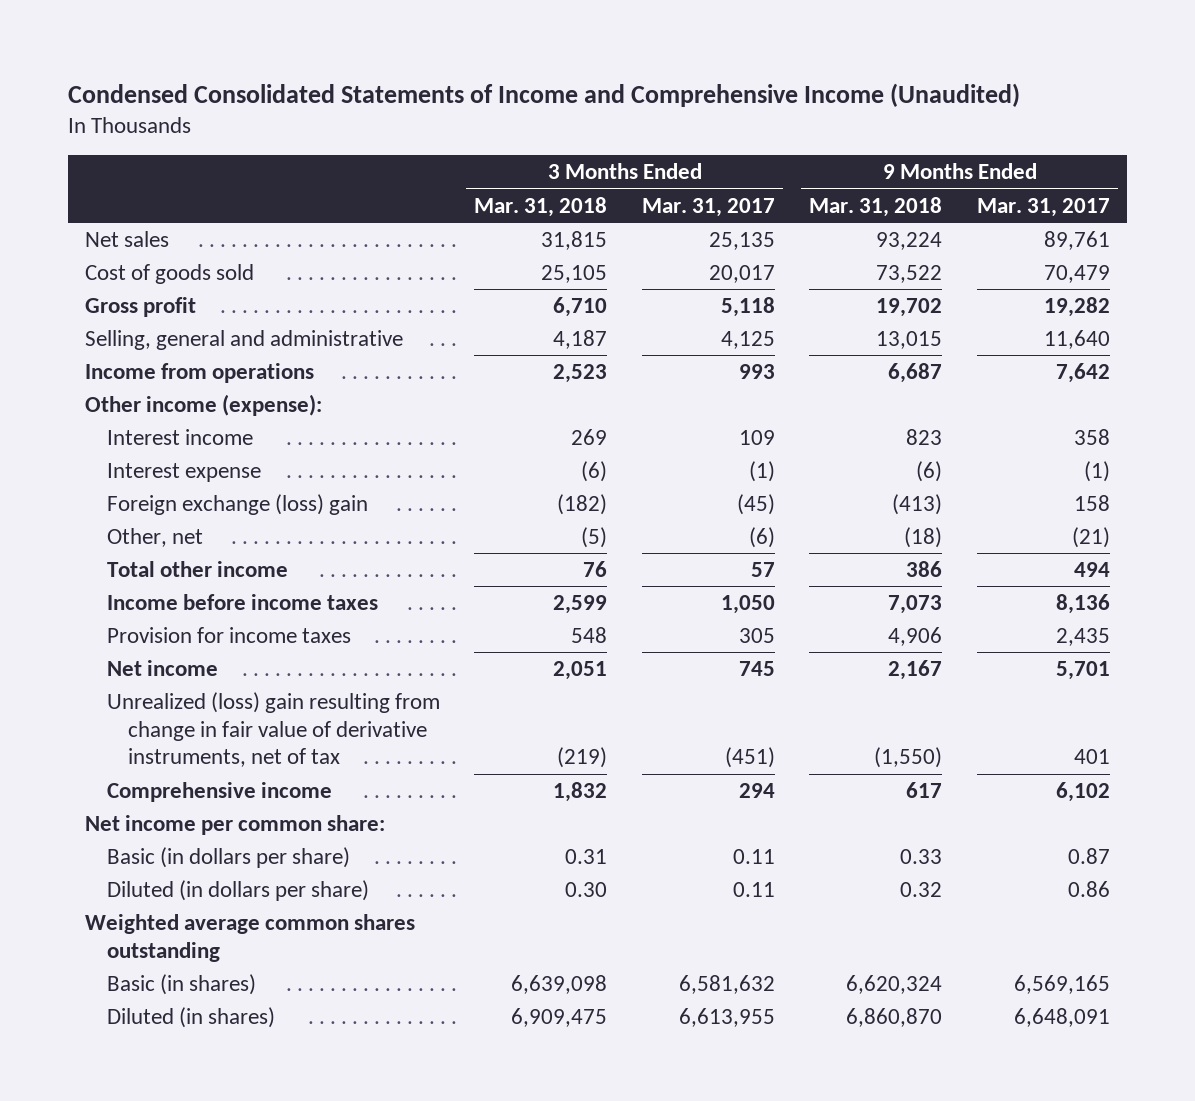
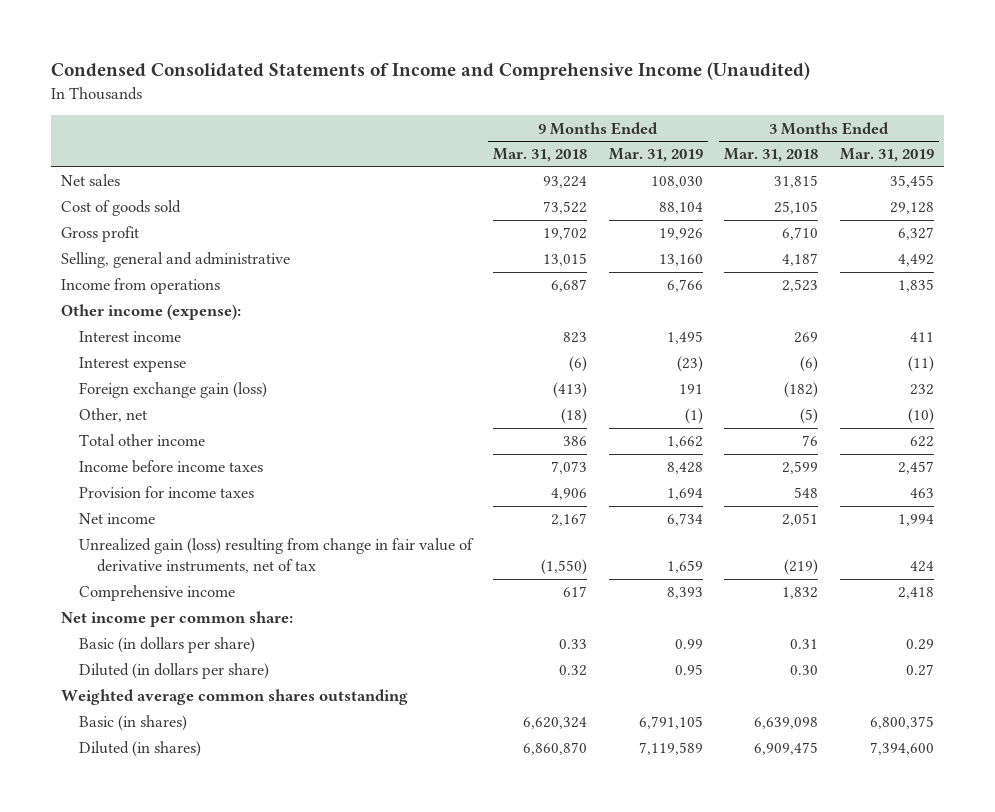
[641,197,775,217] Mar. 31, 2017 -> none
[976,197,1110,217] Mar. 31, 2017 -> none
none -> [608,148,703,163] Mar. 31, 2019
none -> [839,148,934,163] Mar. 31, 2019
[106,493,368,515] Foreign exchange (loss) gain -> [78,382,267,399] Foreign exchange gain (loss)
[106,691,440,768] Unrealized (loss) gain resulting from change in fair value of derivative instruments, net of tax -> [78,538,474,574] Unrealized gain (loss) resulting from change in fair value of derivative instruments, net of tax

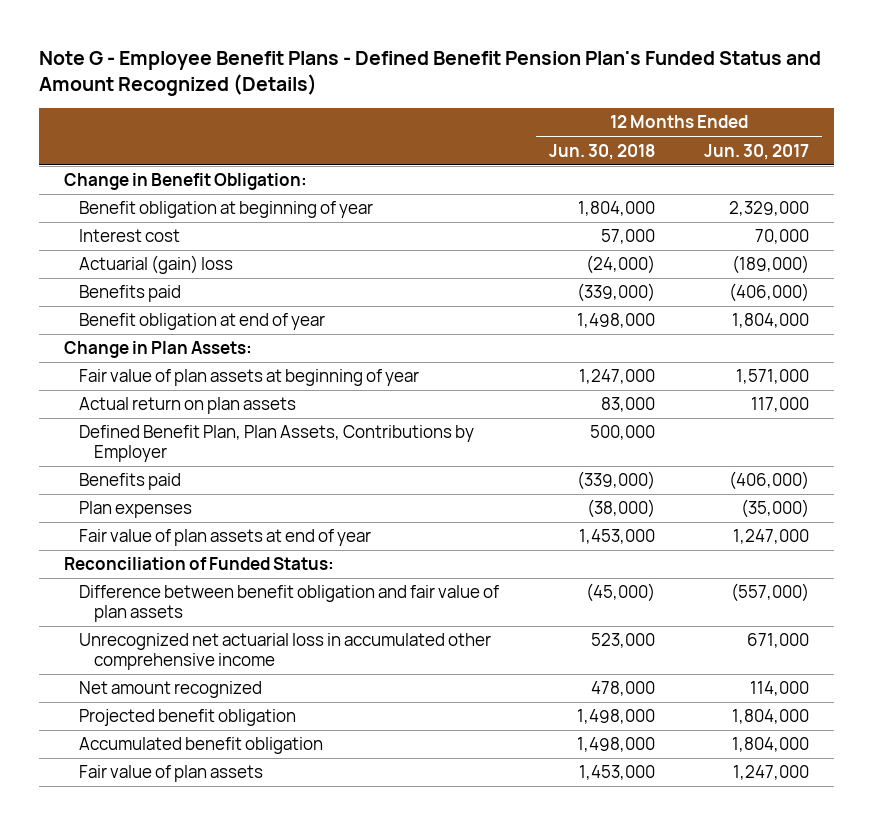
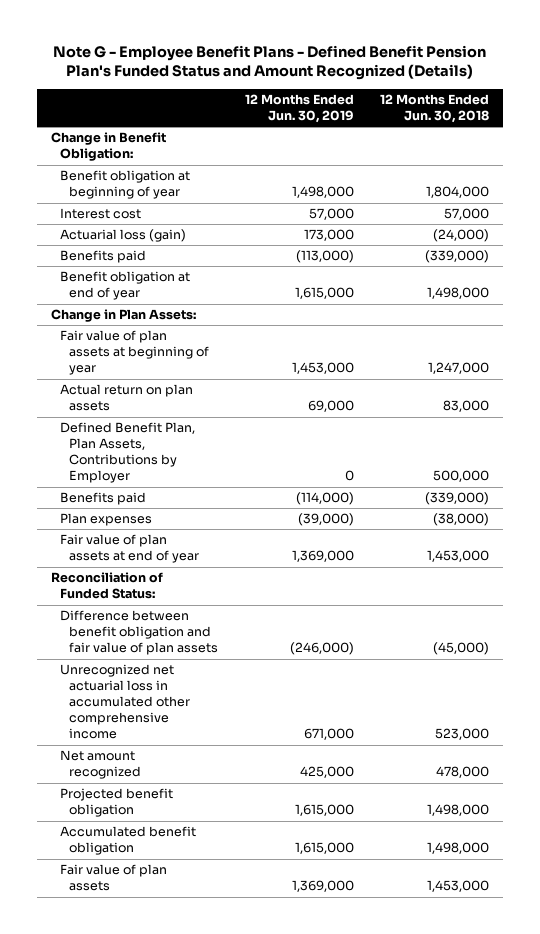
[704,143,810,160] Jun. 30, 2017 -> none
none -> [244,94,354,124] 12 Months Ended Jun. 30, 2019
[79,255,234,275] Actuarial (gain) loss -> [59,229,186,243] Actuarial loss (gain)

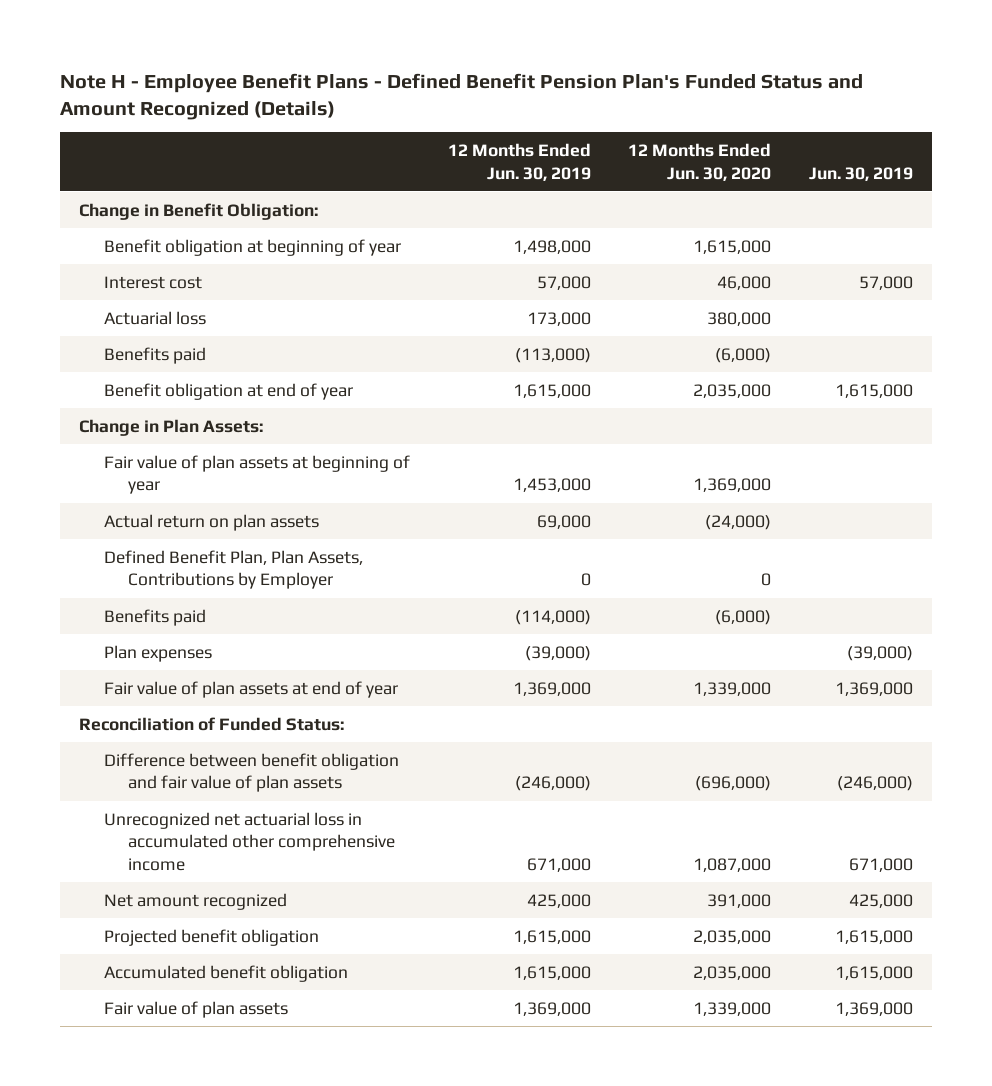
[53,44,487,81] Note G - Employee Benefit Plans - Defined Benefit Pension Plan's Funded Status and Amount Recognized (Details) -> [60,72,864,120] Note H - Employee Benefit Plans - Defined Benefit Pension Plan's Funded Status and Amount Recognized (Details)
[380,94,490,124] 12 Months Ended Jun. 30, 2018 -> none
none -> [628,143,772,181] 12 Months Ended Jun. 30, 2020
none -> [808,166,913,181] Jun. 30, 2019
[59,229,186,243] Actuarial loss (gain) -> [103,310,206,325] Actuarial loss

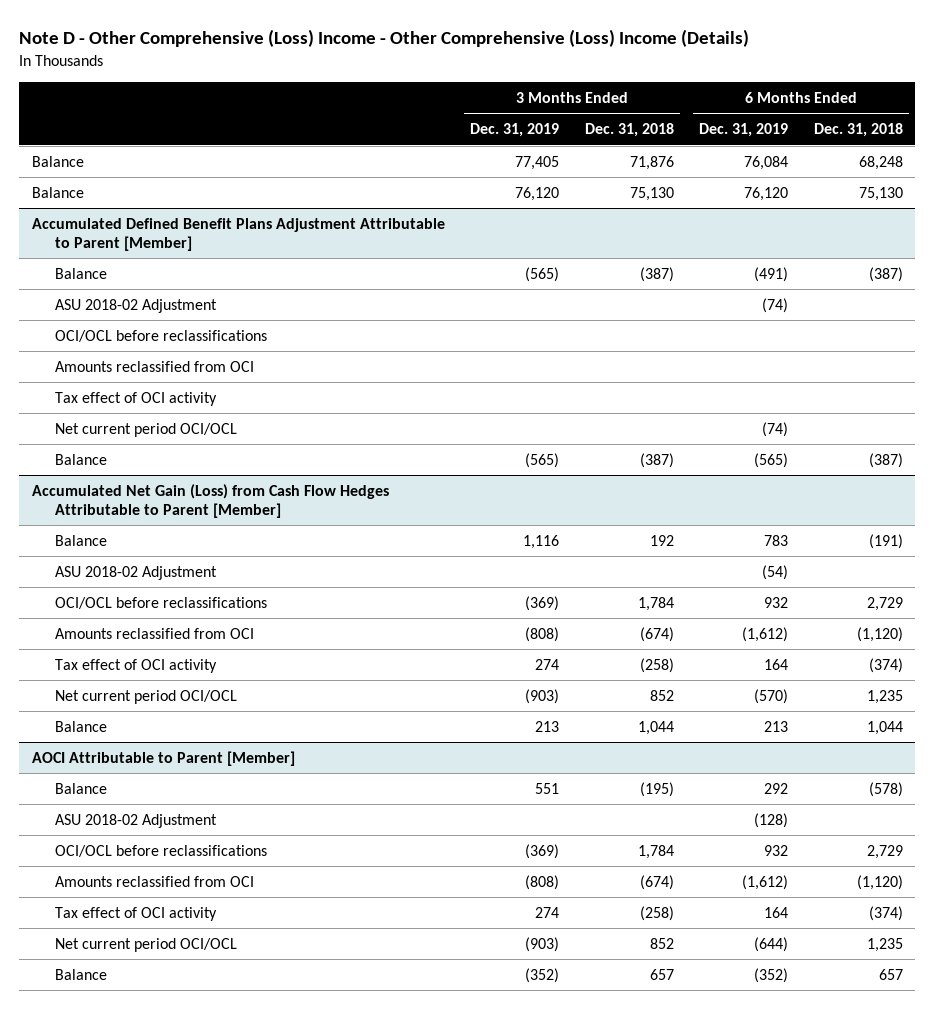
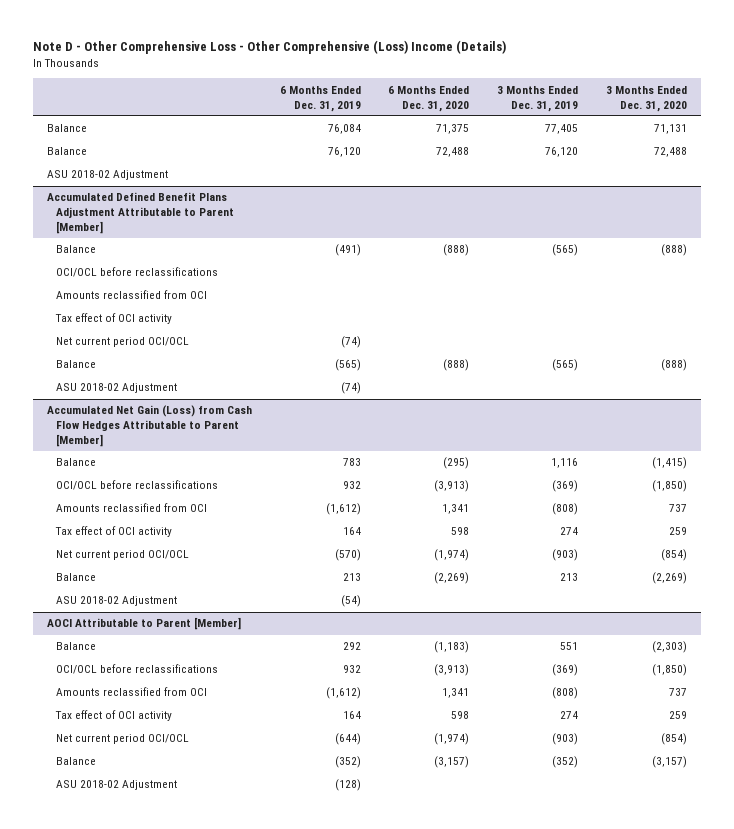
[19,29,750,48] Note D - Other Comprehensive (Loss) Income - Other Comprehensive (Loss) Income (Details) -> [33,40,507,55] Note D - Other Comprehensive Loss - Other Comprehensive (Loss) Income (Details)
[584,123,674,138] Dec. 31, 2018 -> none
[813,123,903,138] Dec. 31, 2018 -> none
none -> [388,85,470,112] 6 Months Ended Dec. 31, 2020
none -> [605,85,687,112] 3 Months Ended Dec. 31, 2020
none -> [47,170,169,181] ASU 2018-02 Adjustment
[55,298,218,313] ASU 2018-02 Adjustment -> [55,383,177,394] ASU 2018-02 Adjustment
[55,565,218,580] ASU 2018-02 Adjustment -> [55,596,177,607] ASU 2018-02 Adjustment
[55,813,218,828] ASU 2018-02 Adjustment -> [55,780,177,791] ASU 2018-02 Adjustment

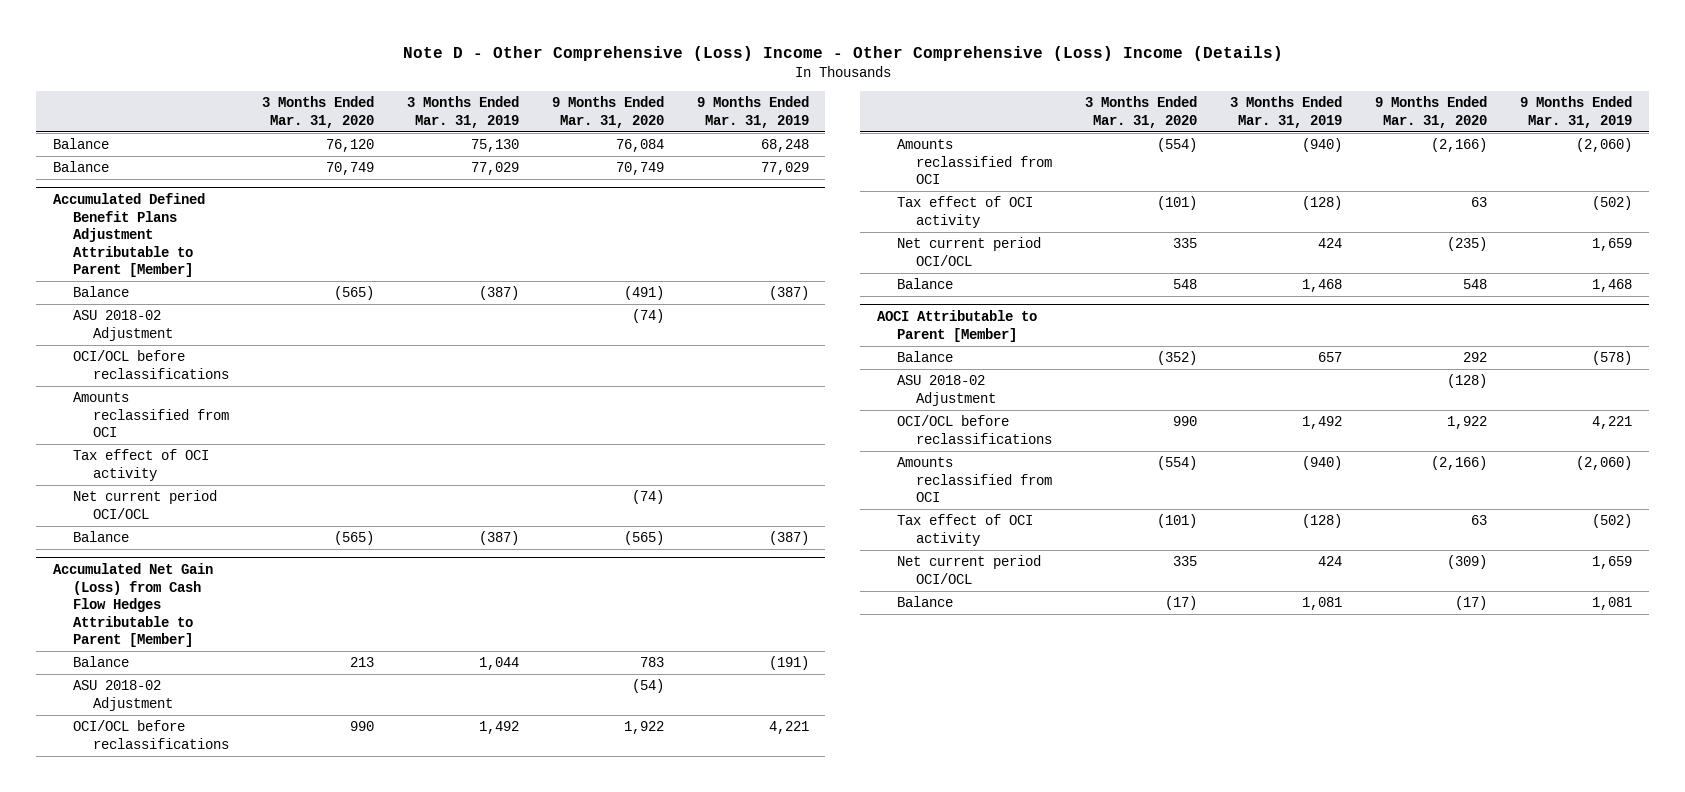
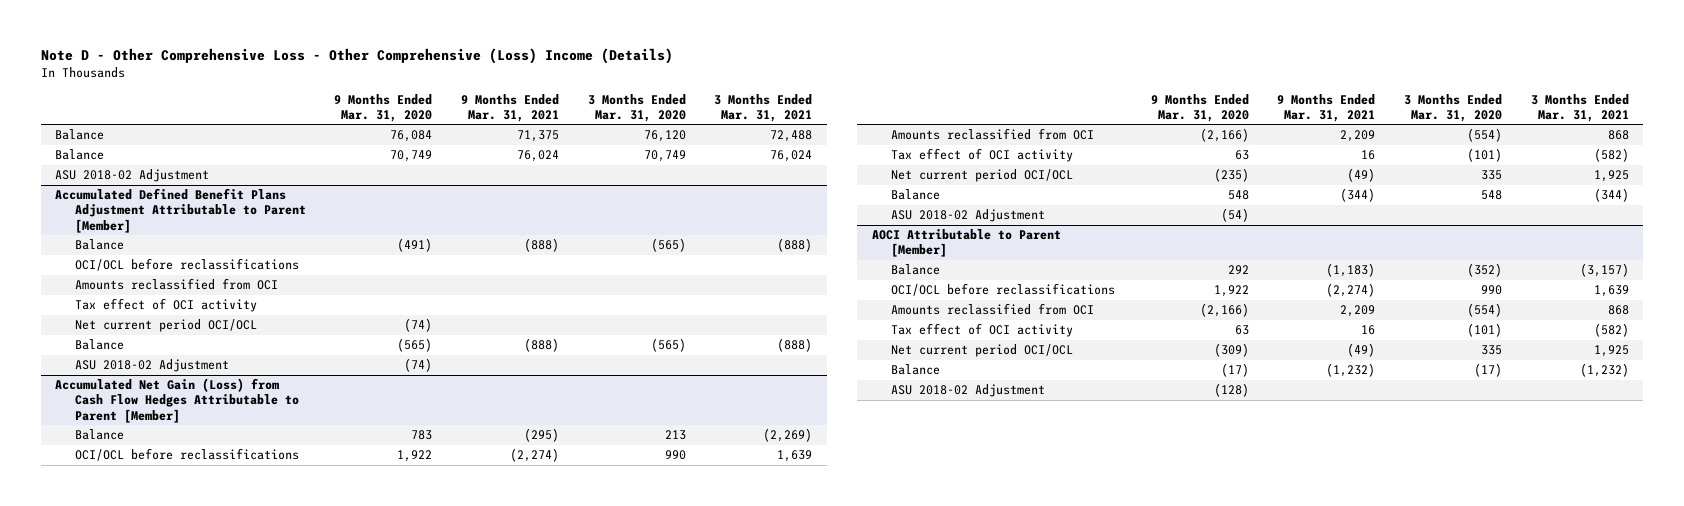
[402,46,1283,62] Note D - Other Comprehensive (Loss) Income - Other Comprehensive (Loss) Income (Details) -> [41,48,674,65] Note D - Other Comprehensive Loss - Other Comprehensive (Loss) Income (Details)
[406,96,519,128] 3 Months Ended Mar. 31, 2019 -> none
[696,96,809,128] 9 Months Ended Mar. 31, 2019 -> none
none -> [461,93,560,122] 9 Months Ended Mar. 31, 2021
none -> [714,93,813,122] 3 Months Ended Mar. 31, 2021
none -> [55,169,210,183] ASU 2018-02 Adjustment
[72,310,173,341] ASU 2018-02 Adjustment -> [74,359,229,373] ASU 2018-02 Adjustment
[72,680,173,711] ASU 2018-02 Adjustment -> [891,209,1046,223] ASU 2018-02 Adjustment
[896,375,997,406] ASU 2018-02 Adjustment -> [891,384,1046,398] ASU 2018-02 Adjustment

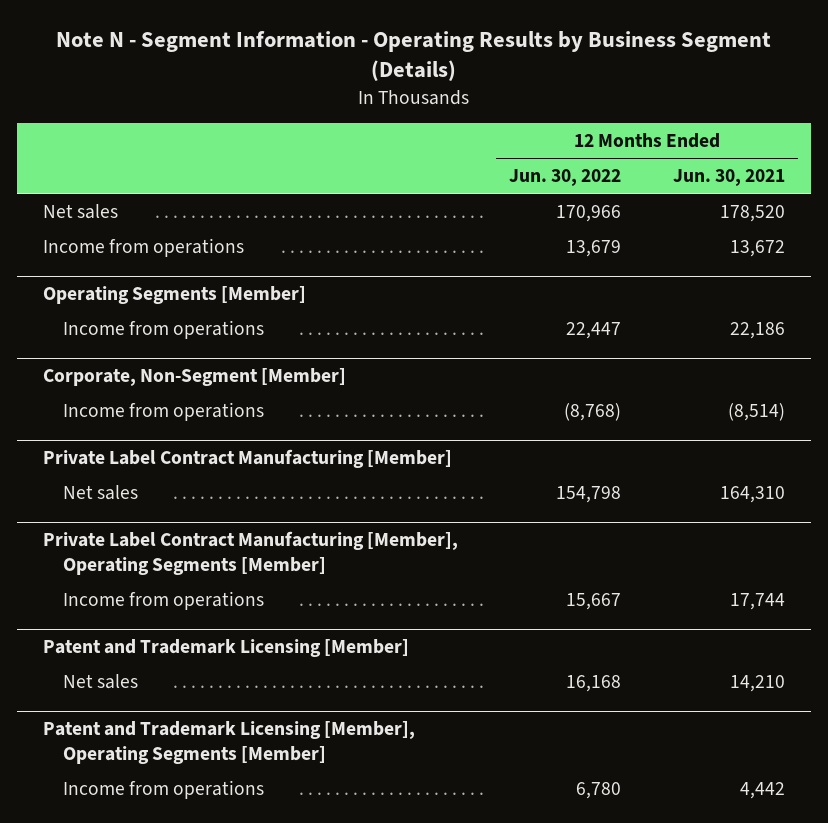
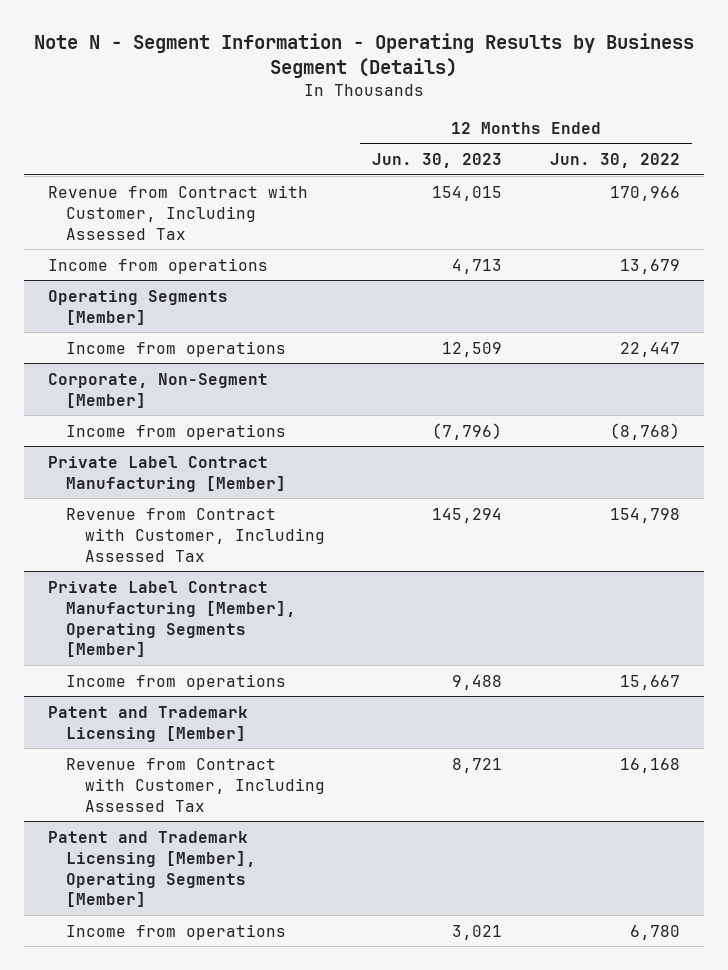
[672,168,785,186] Jun. 30, 2021 -> none
none -> [372,153,503,169] Jun. 30, 2023
[42,203,118,219] Net sales -> [48,184,309,240] Revenue from Contract with Customer, Including Assessed Tax
[63,484,139,500] Net sales -> [66,507,325,562] Revenue from Contract with Customer, Including Assessed Tax
[63,673,139,689] Net sales -> [66,757,325,812] Revenue from Contract with Customer, Including Assessed Tax

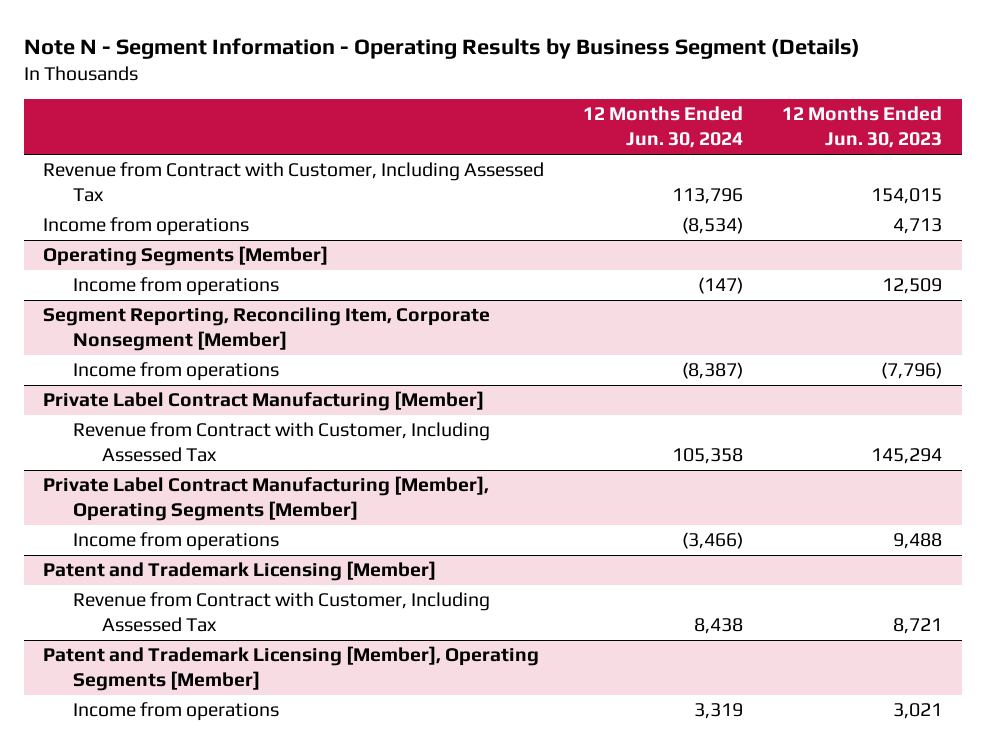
[550,153,681,169] Jun. 30, 2022 -> none
none -> [583,106,744,149] 12 Months Ended Jun. 30, 2024
[48,372,269,408] Corporate, Non-Segment [Member] -> [43,307,491,352] Segment Reporting, Reconciling Item, Corporate Nonsegment [Member]

